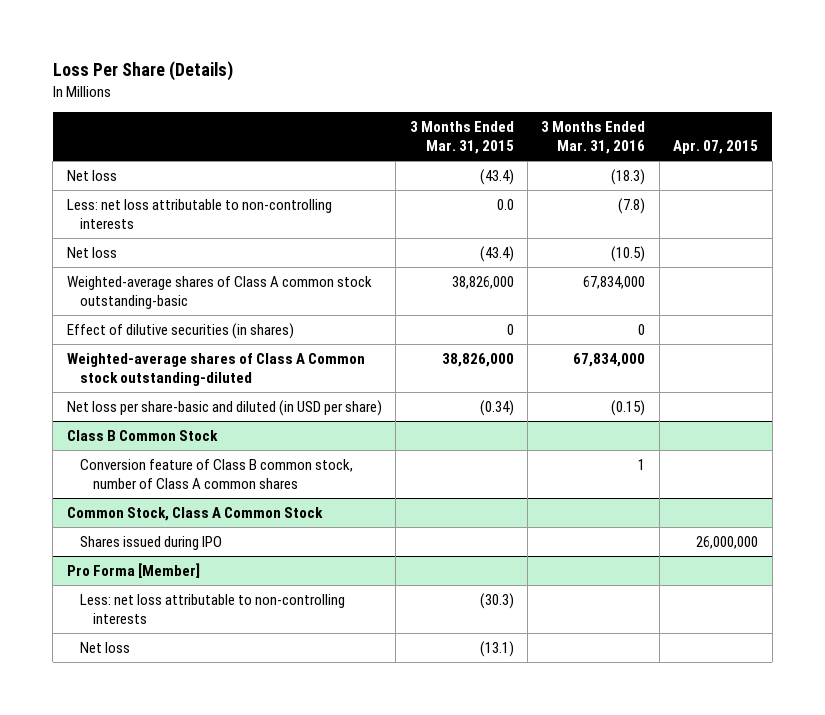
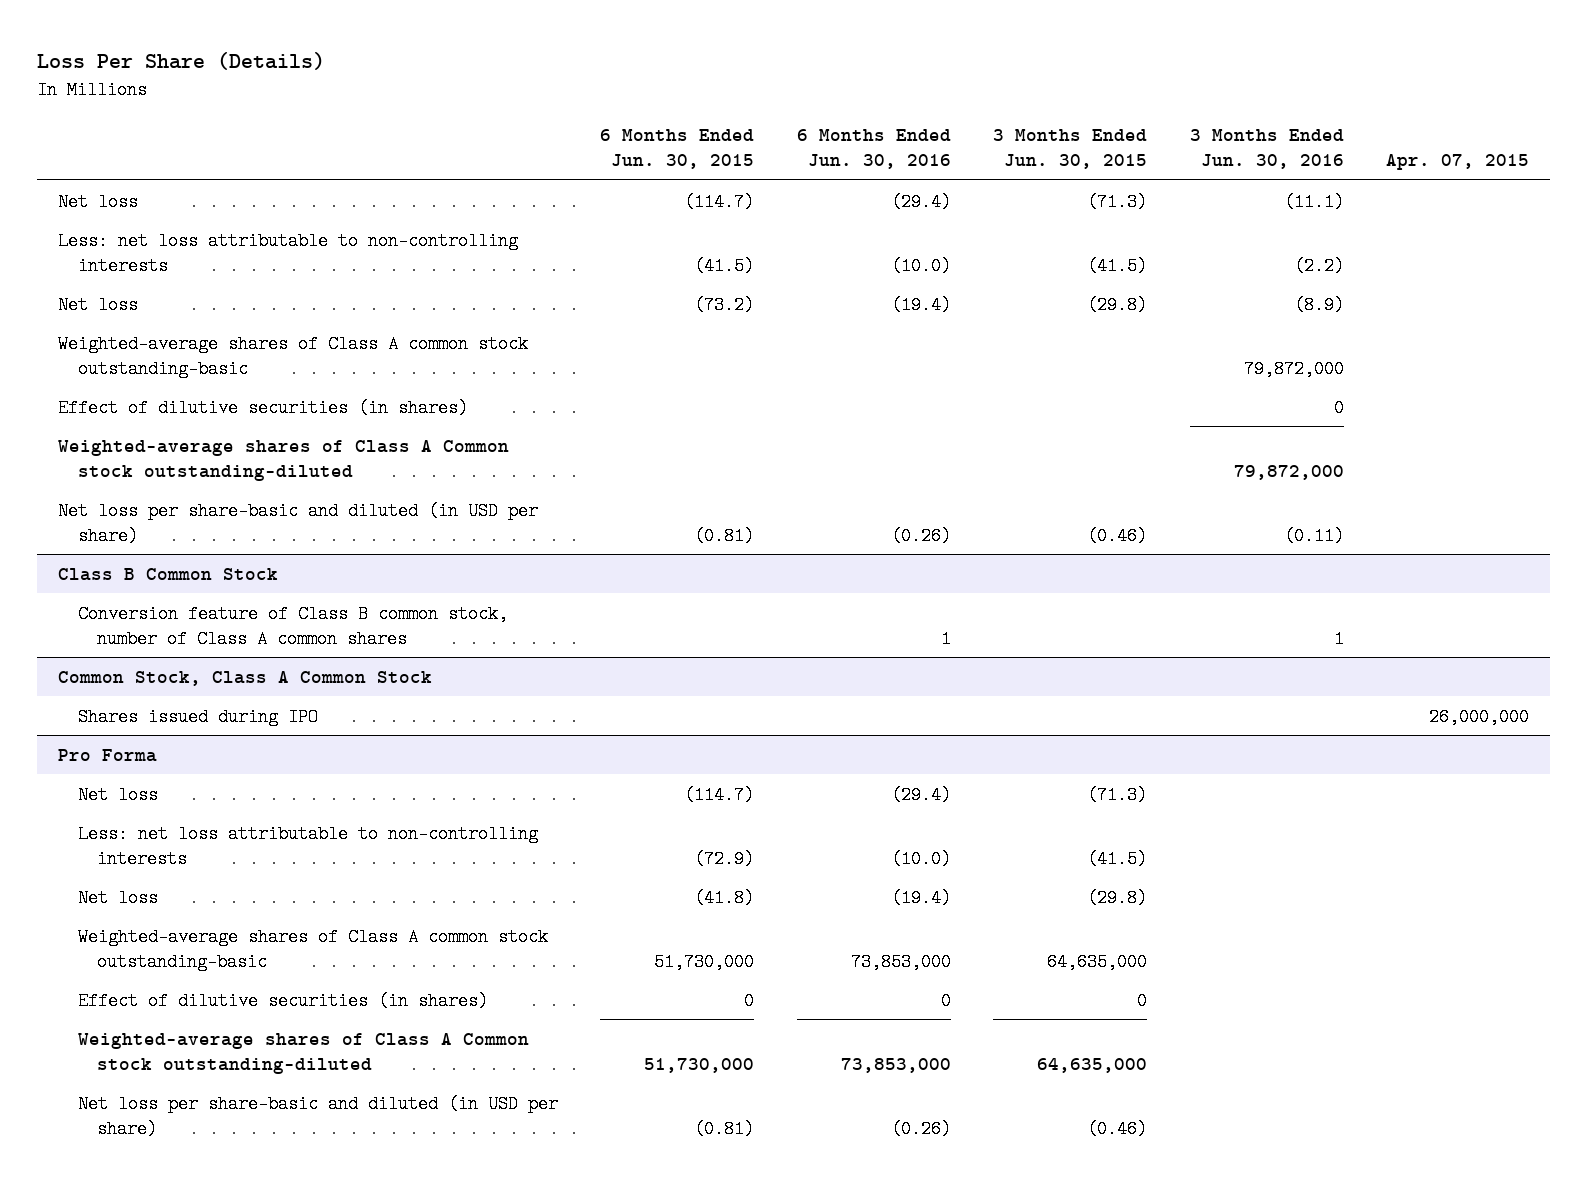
[409,120,514,154] 3 Months Ended Mar. 31, 2015 -> none
[541,120,646,154] 3 Months Ended Mar. 31, 2016 -> none
none -> [600,129,755,170] 6 Months Ended Jun. 30, 2015
none -> [796,129,951,170] 6 Months Ended Jun. 30, 2016
none -> [993,129,1148,170] 3 Months Ended Jun. 30, 2015
none -> [1189,129,1344,170] 3 Months Ended Jun. 30, 2016
[66,562,200,578] Pro Forma [Member] -> [57,748,157,762] Pro Forma
none -> [77,785,158,804] Net loss
none -> [77,927,548,971] Weighted-average shares of Class A common stock outstanding-basic
none -> [77,991,488,1010] Effect of dilutive securities (in shares)
none -> [77,1032,529,1074] Weighted-average shares of Class A Common stock outstanding-diluted
none -> [77,1094,558,1138] Net loss per share-basic and diluted (in USD per share)

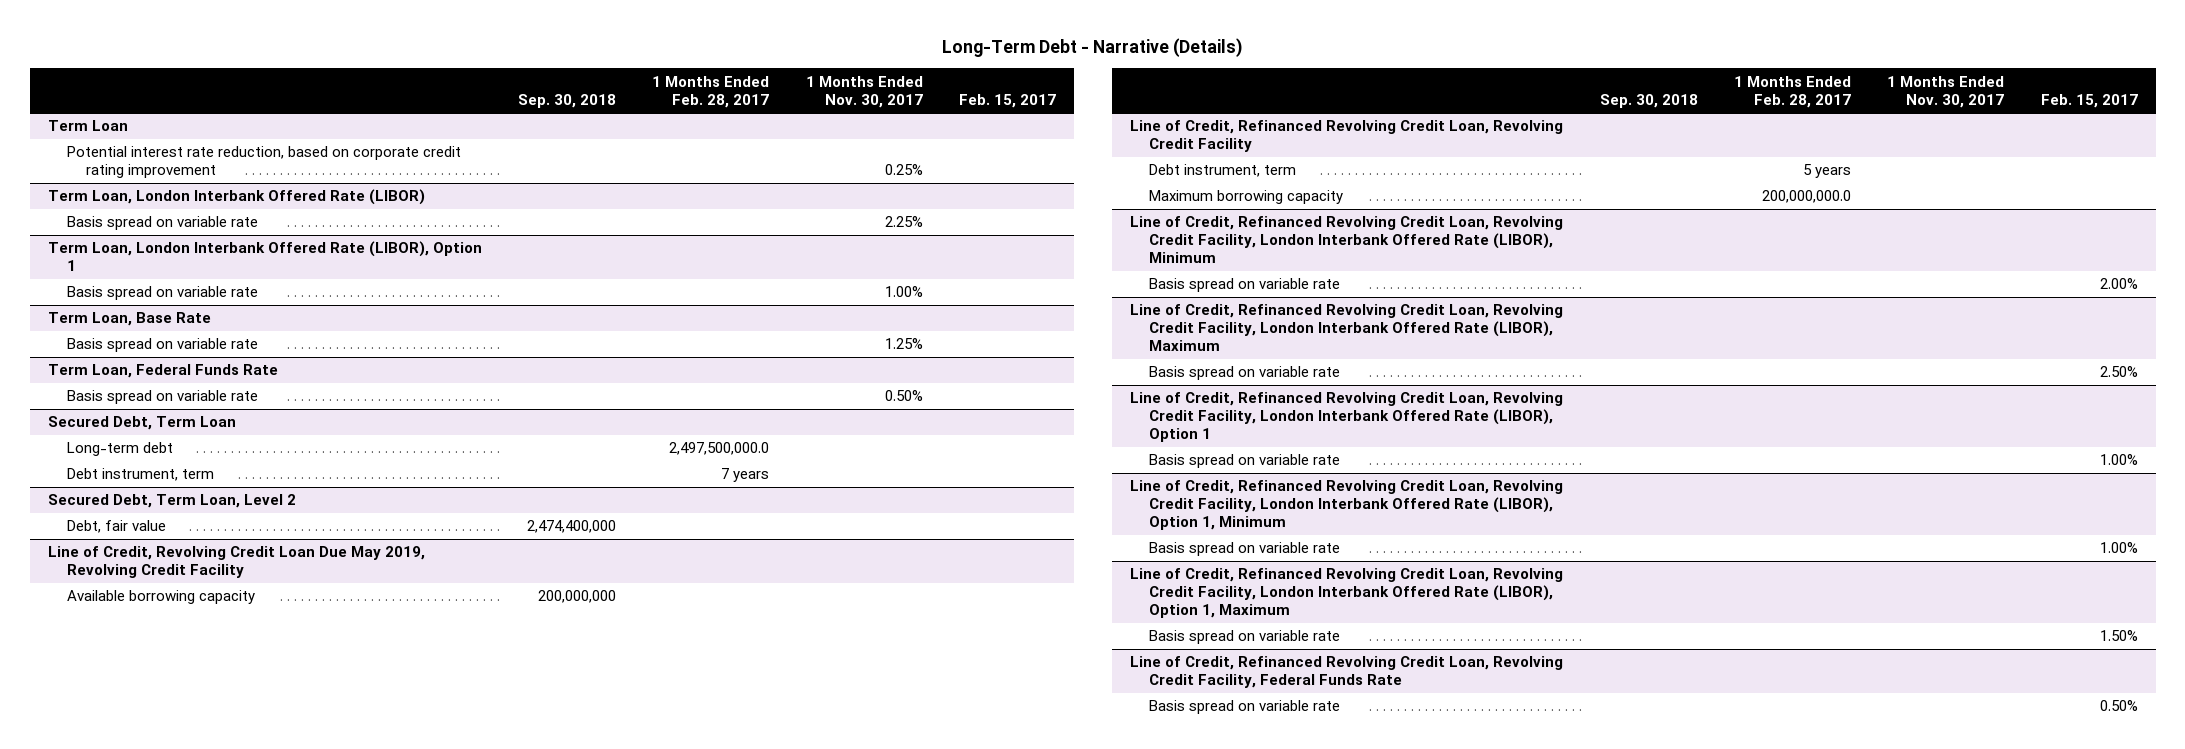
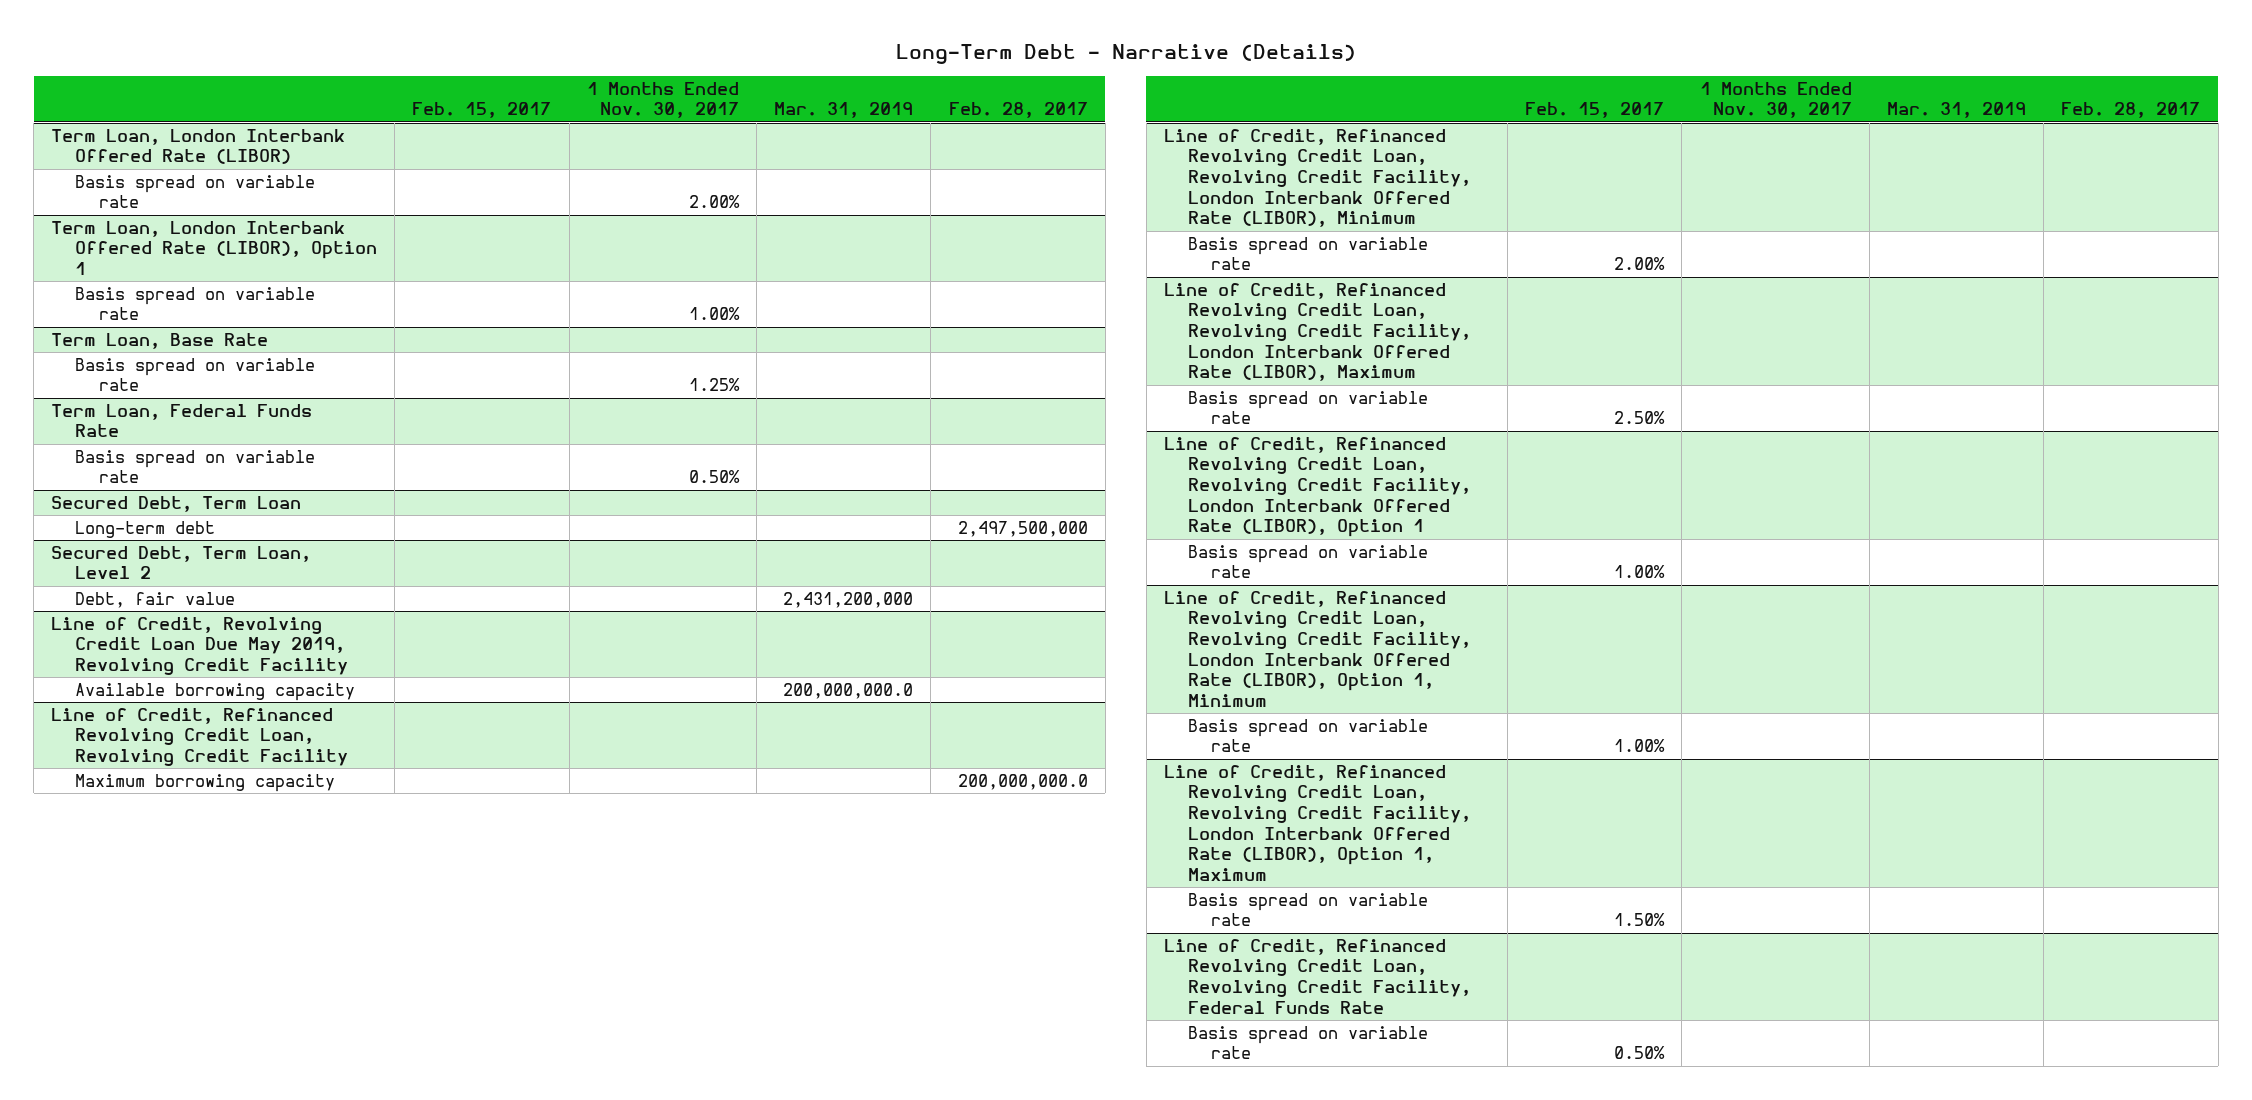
[518,93,617,108] Sep. 30, 2018 -> none
[652,75,770,108] 1 Months Ended Feb. 28, 2017 -> none
none -> [774,102,914,119] Mar. 31, 2019
none -> [948,102,1088,119] Feb. 28, 2017
[47,120,128,132] Term Loan -> none
[66,146,461,179] Potential interest rate reduction, based on corporate credit rating improvement -> none
[884,216,923,228] 2.25% -> [688,195,740,209] 2.00%
[66,468,214,482] Debt instrument, term -> none
[1148,164,1296,178] Debt instrument, term -> none

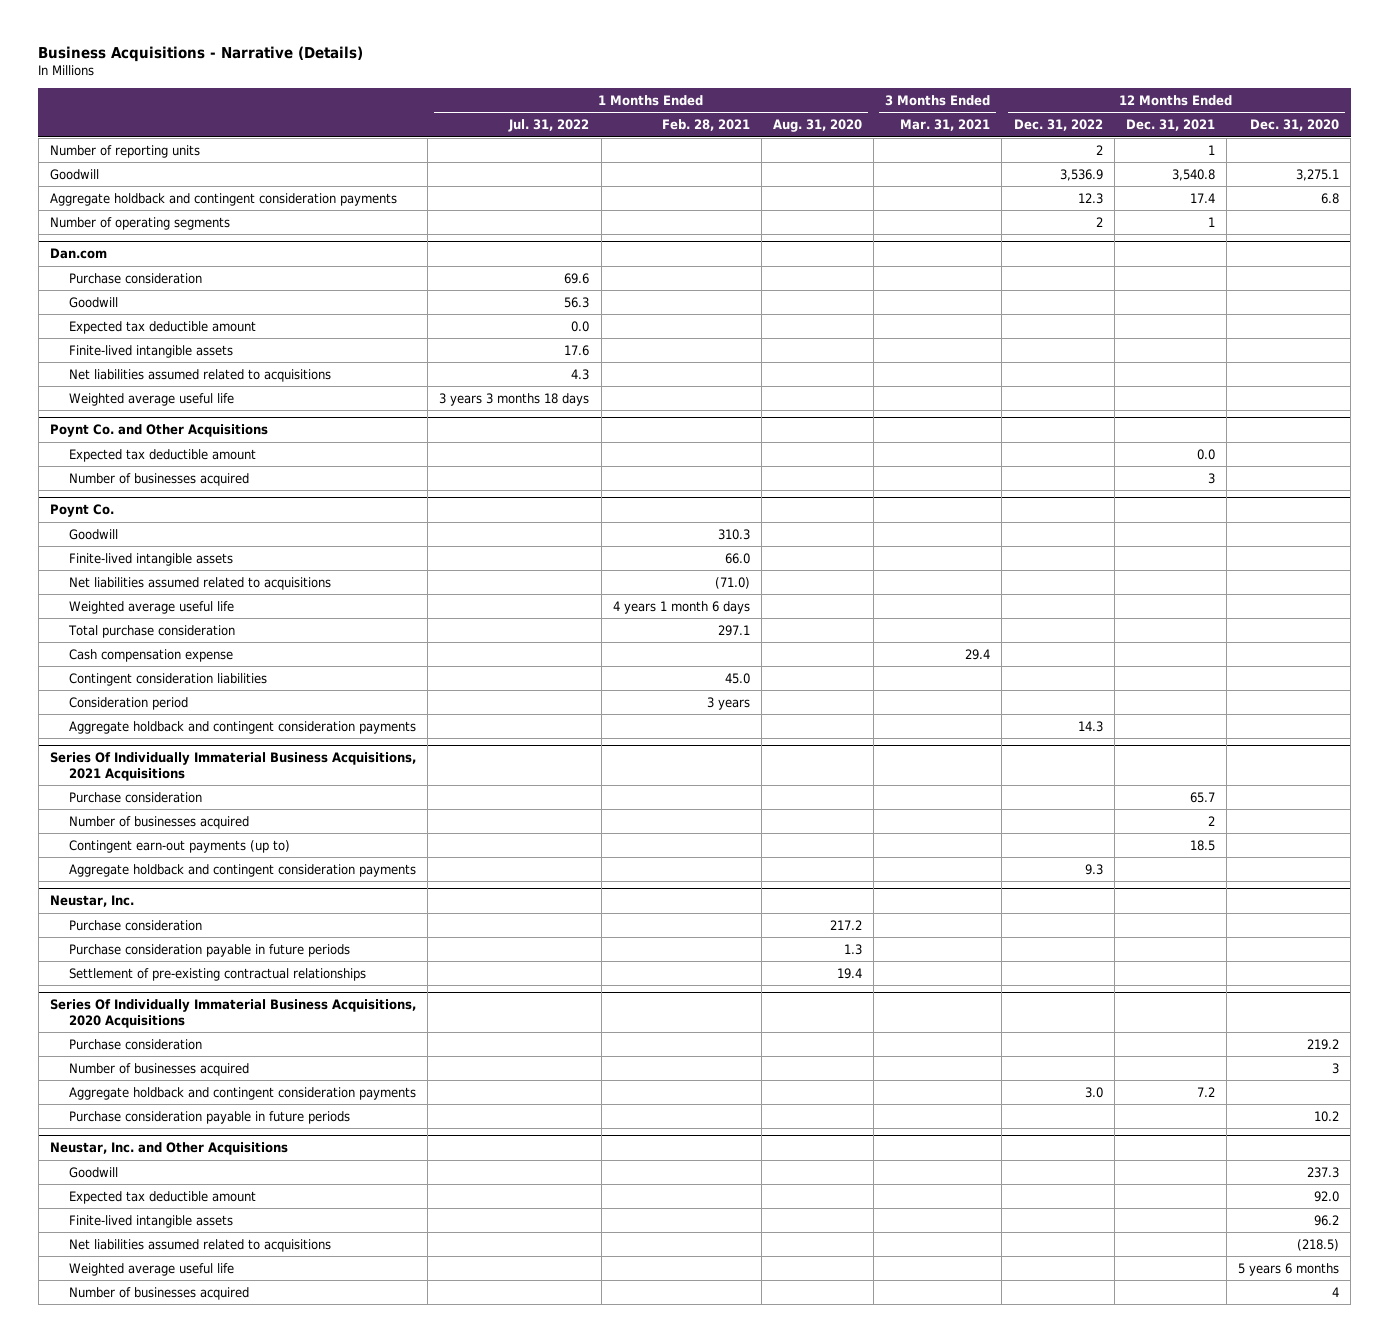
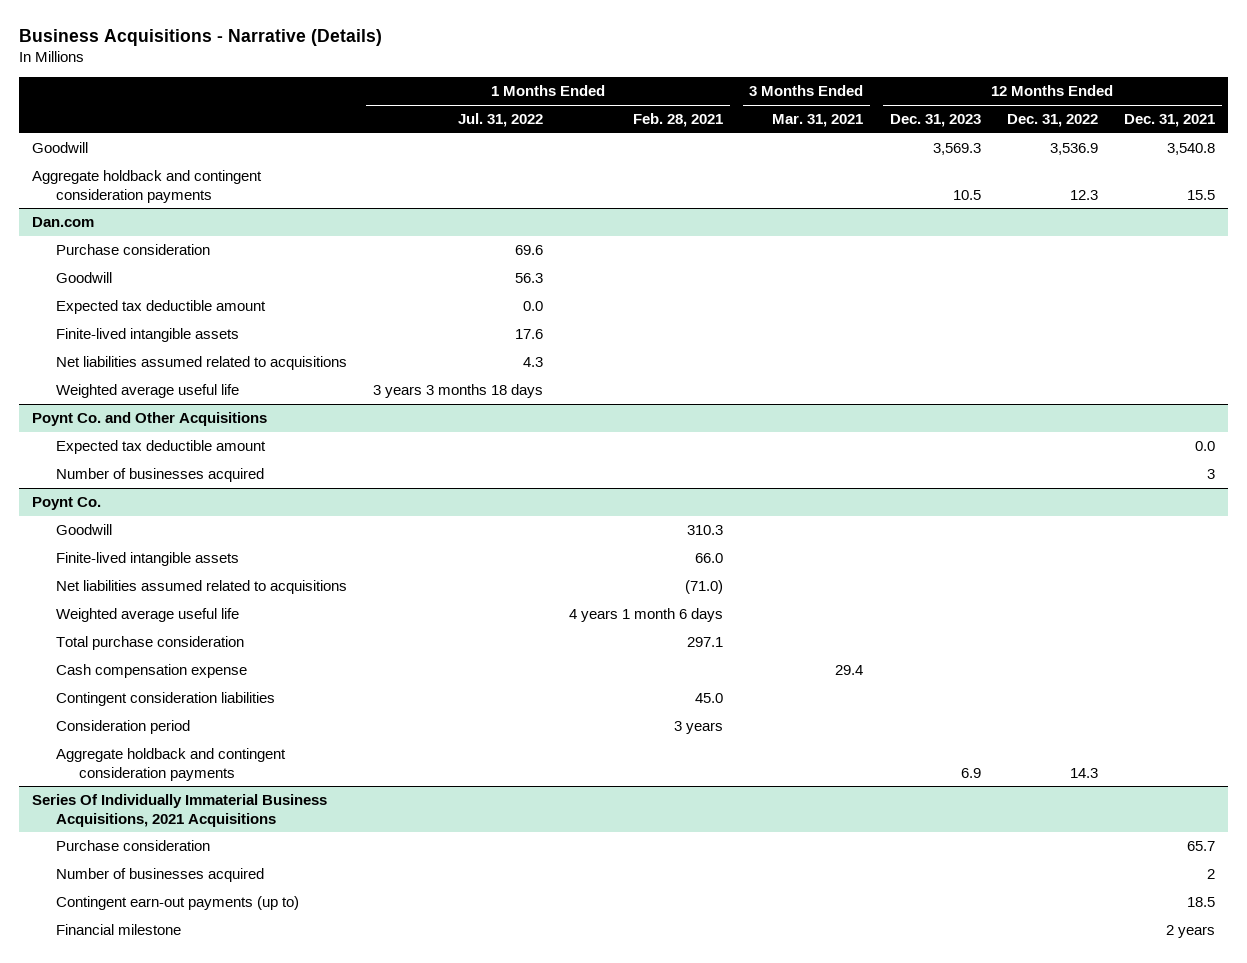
[772,119,862,133] Aug. 31, 2020 -> none
[1250,119,1340,132] Dec. 31, 2020 -> none
none -> [889,114,981,128] Dec. 31, 2023
[50,144,201,158] Number of reporting units -> none
[50,216,231,230] Number of operating segments -> none
[1189,192,1215,203] 17.4 -> [1186,189,1215,200] 15.5
[68,863,416,877] Aggregate holdback and contingent consideration payments -> none
[50,895,135,908] Neustar, Inc. -> none
[68,919,202,931] Purchase consideration -> none
[68,943,350,957] Purchase consideration payable in future periods -> none
[68,967,366,981] Settlement of pre-existing contractual relationships -> none
[50,999,417,1028] Series Of Individually Immaterial Business Acquisitions, 2020 Acquisitions -> none
[68,1038,202,1050] Purchase consideration -> none
[68,1062,249,1076] Number of businesses acquired -> none
[68,1086,416,1100] Aggregate holdback and contingent consideration payments -> none
[68,1110,350,1124] Purchase consideration payable in future periods -> none
[50,1142,289,1156] Neustar, Inc. and Other Acquisitions -> none
[68,1166,118,1178] Goodwill -> none
[68,1190,256,1204] Expected tax deductible amount -> none
[68,1214,233,1228] Finite-lived intangible assets -> none
[68,1238,331,1252] Net liabilities assumed related to acquisitions -> none
[68,1262,234,1276] Weighted average useful life -> none
[68,1286,249,1300] Number of businesses acquired -> none
none -> [55,924,181,936] Financial milestone

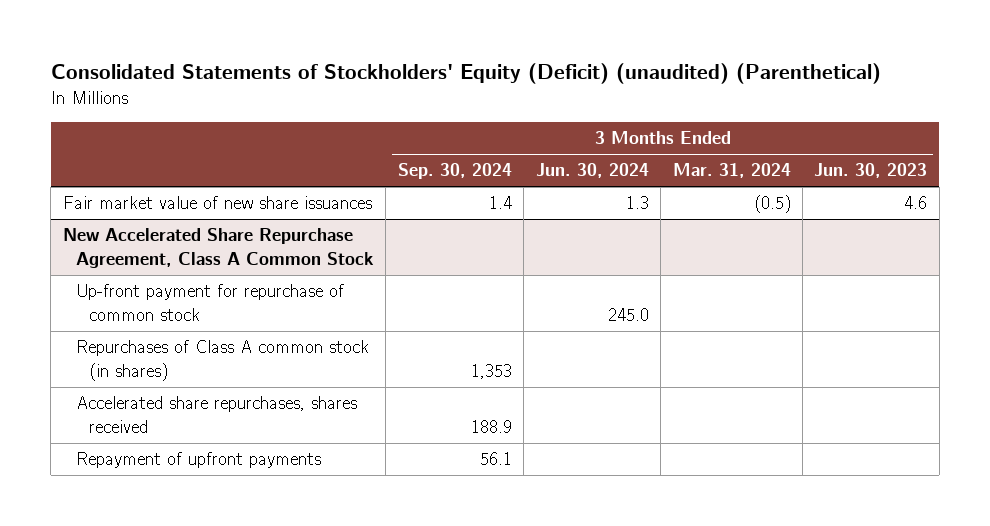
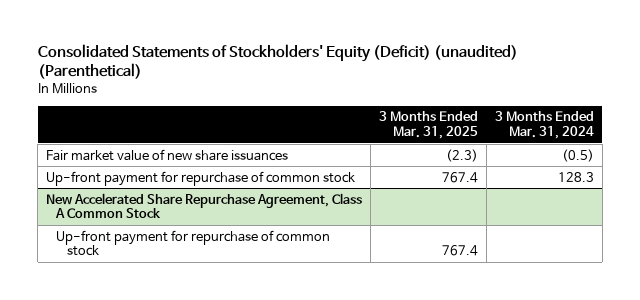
[397,163,512,180] Sep. 30, 2024 -> none
[535,163,649,179] Jun. 30, 2024 -> none
[814,163,928,179] Jun. 30, 2023 -> none
none -> [378,111,478,140] 3 Months Ended Mar. 31, 2025
none -> [45,170,355,186] Up-front payment for repurchase of common stock
[75,340,369,381] Repurchases of Class A common stock (in shares) -> none
[75,396,357,433] Accelerated share repurchases, shares received -> none
[75,452,321,469] Repayment of upfront payments -> none

